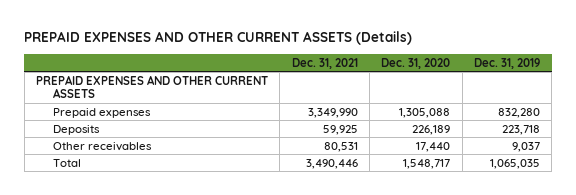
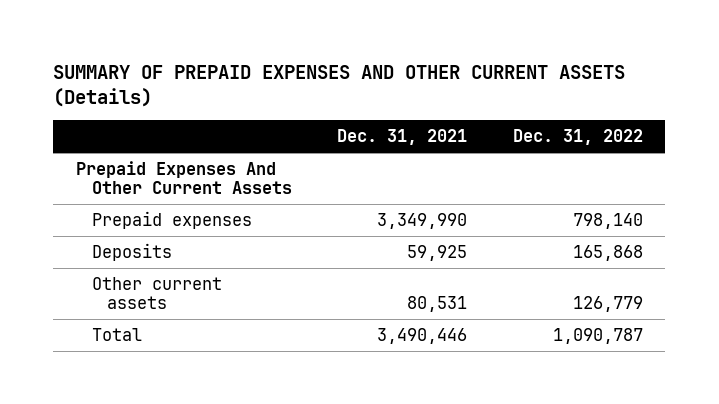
[24,31,413,46] PREPAID EXPENSES AND OTHER CURRENT ASSETS (Details) -> [53,64,626,107] SUMMARY OF PREPAID EXPENSES AND OTHER CURRENT ASSETS (Details)
[381,57,451,69] Dec. 31, 2020 -> none
[473,57,540,69] Dec. 31, 2019 -> none
none -> [512,129,643,146] Dec. 31, 2022
[36,74,269,99] PREPAID EXPENSES AND OTHER CURRENT ASSETS -> [76,160,292,194] Prepaid Expenses And Other Current Assets
[53,141,153,151] Other receivables -> [91,276,222,309] Other current assets

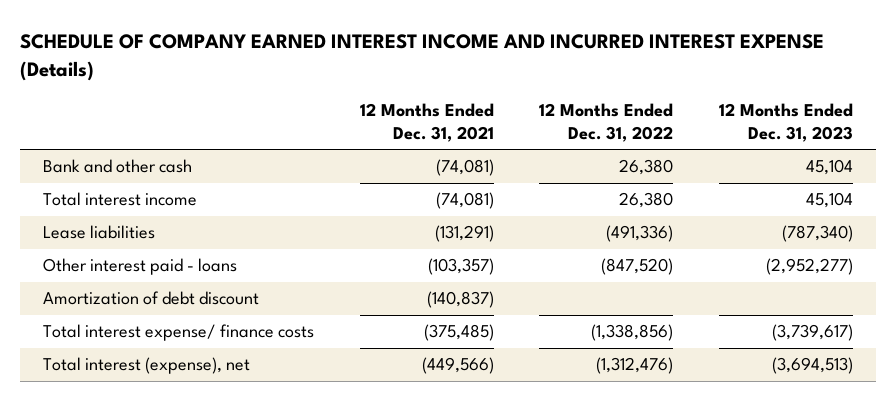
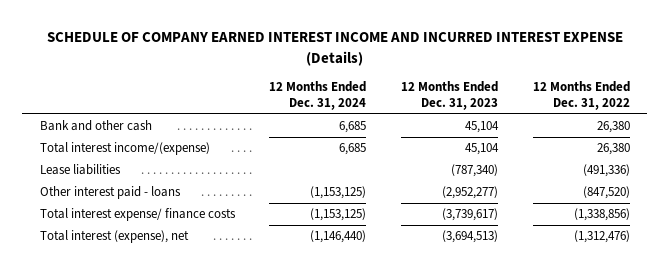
[359,103,494,143] 12 Months Ended Dec. 31, 2021 -> none
none -> [269,80,367,111] 12 Months Ended Dec. 31, 2024
[43,192,198,207] Total interest income -> [39,142,210,156] Total interest income/(expense)
[43,291,260,306] Amortization of debt discount -> none

